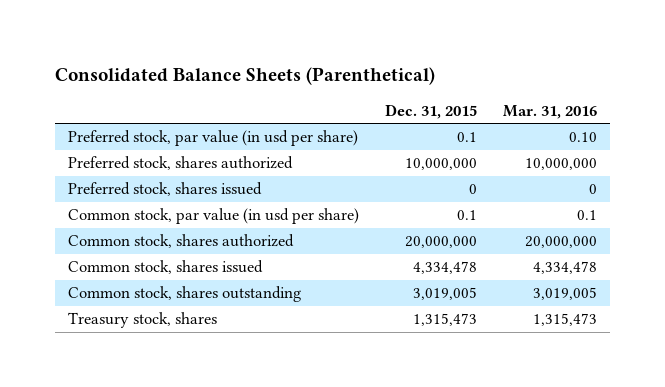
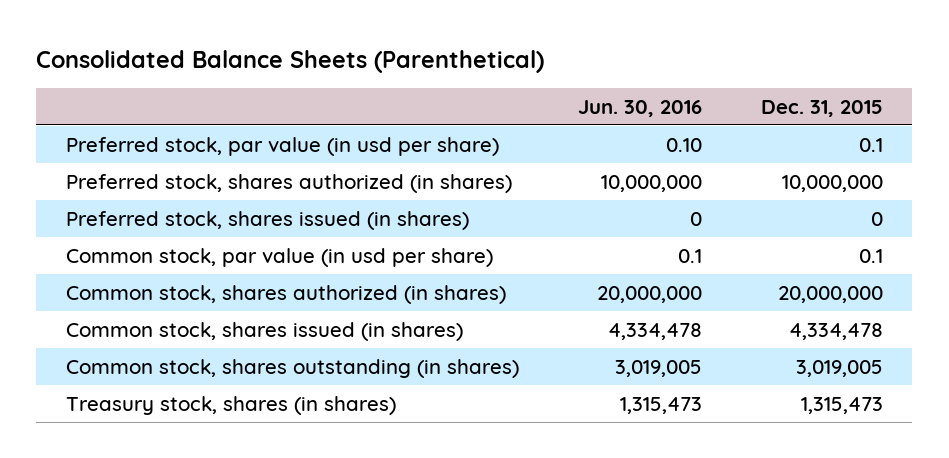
[502,104,597,119] Mar. 31, 2016 -> none
none -> [577,99,702,117] Jun. 30, 2016
[68,156,294,171] Preferred stock, shares authorized -> [65,173,512,193] Preferred stock, shares authorized (in shares)
[68,182,263,197] Preferred stock, shares issued -> [65,210,469,230] Preferred stock, shares issued (in shares)
[68,234,295,249] Common stock, shares authorized -> [65,284,506,304] Common stock, shares authorized (in shares)
[68,260,264,275] Common stock, shares issued -> [65,321,463,341] Common stock, shares issued (in shares)
[68,286,302,303] Common stock, shares outstanding -> [65,358,519,378] Common stock, shares outstanding (in shares)
[68,312,218,329] Treasury stock, shares -> [65,395,396,415] Treasury stock, shares (in shares)

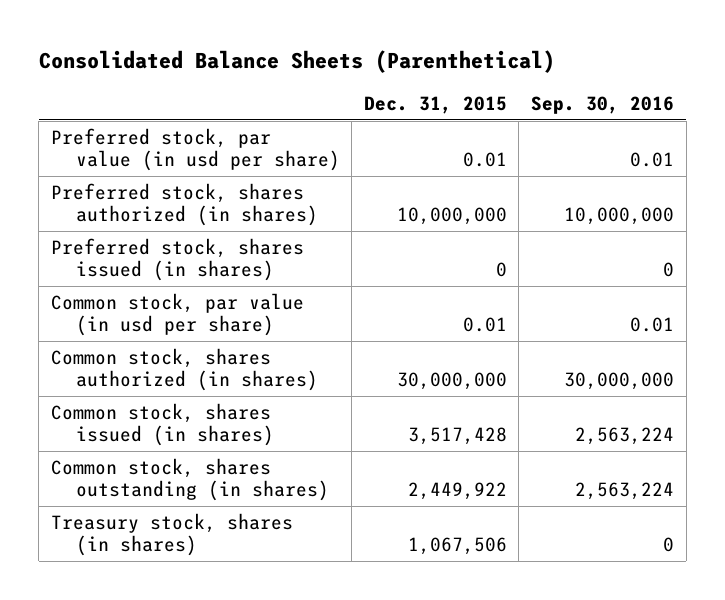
[577,99,702,117] Jun. 30, 2016 -> none
none -> [531,95,675,114] Sep. 30, 2016
[858,137,883,152] 0.1 -> [462,151,507,167] 0.01
[858,248,883,263] 0.1 -> [462,316,507,332] 0.01
[777,285,883,303] 20,000,000 -> [396,371,507,390] 30,000,000
[788,322,883,340] 4,334,478 -> [407,426,507,445] 3,517,428
[795,359,883,377] 3,019,005 -> [407,481,507,500] 2,449,922
[800,396,883,414] 1,315,473 -> [407,536,507,555] 1,067,506

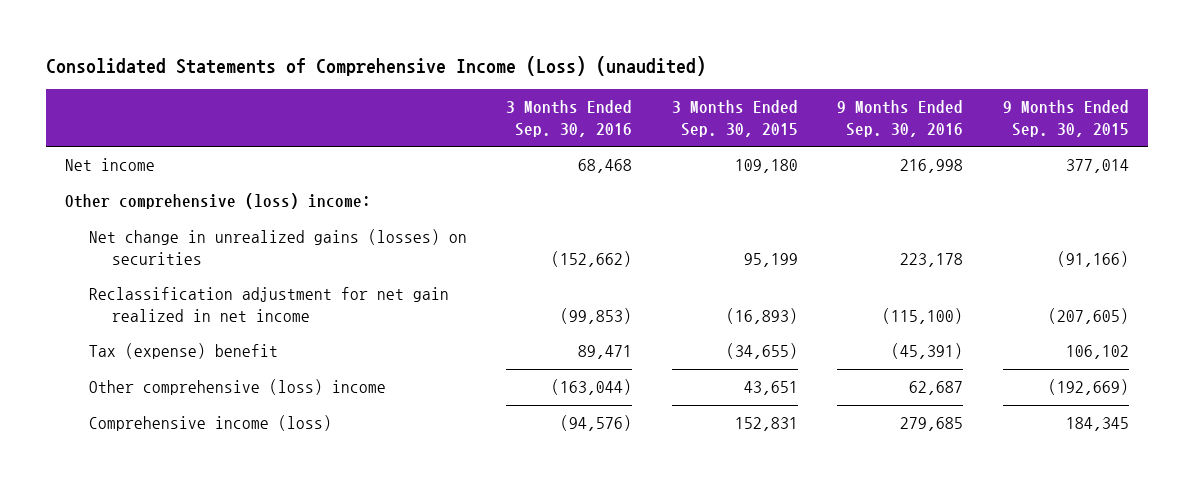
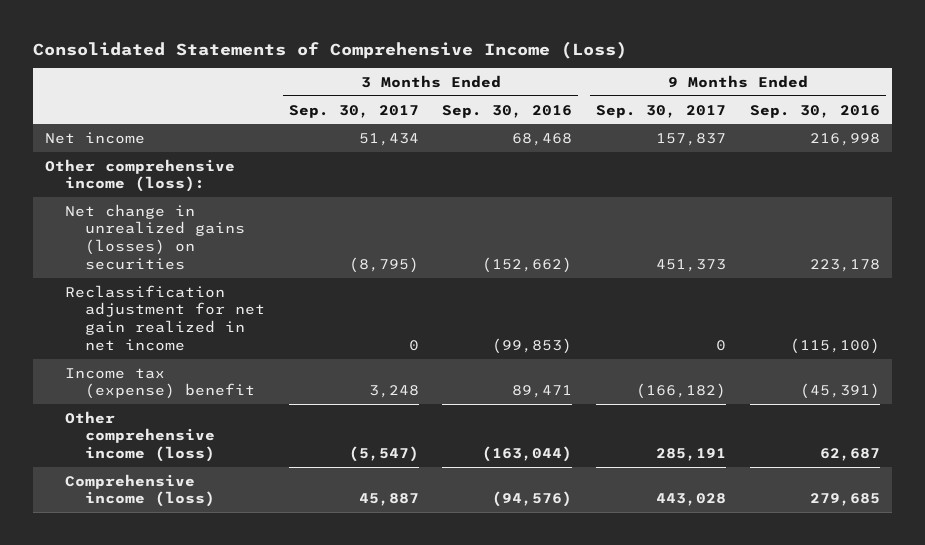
[45,56,706,77] Consolidated Statements of Comprehensive Income (Loss) (unaudited) -> [33,40,628,59] Consolidated Statements of Comprehensive Income (Loss)
[671,100,798,138] 3 Months Ended Sep. 30, 2015 -> none
[1002,100,1129,138] 9 Months Ended Sep. 30, 2015 -> none
none -> [288,104,419,118] Sep. 30, 2017
none -> [596,104,727,118] Sep. 30, 2017
[65,193,372,210] Other comprehensive (loss) income: -> [44,158,235,193] Other comprehensive income (loss):
[88,343,278,360] Tax (expense) benefit -> [65,367,256,400] Income tax (expense) benefit
[88,379,386,396] Other comprehensive (loss) income -> [65,410,216,463] Other comprehensive income (loss)

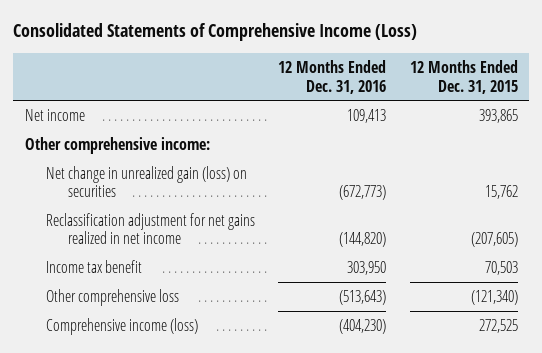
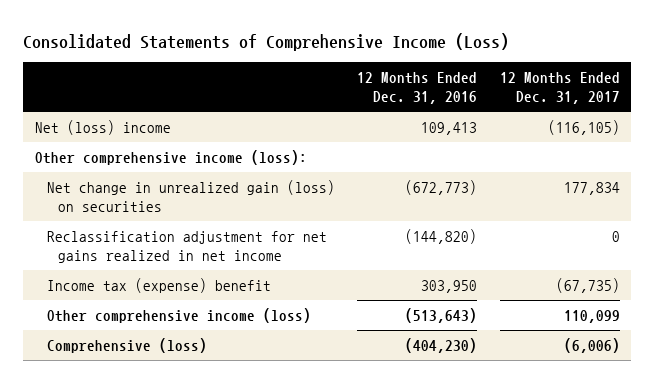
[409,60,518,94] 12 Months Ended Dec. 31, 2015 -> none
none -> [499,71,620,105] 12 Months Ended Dec. 31, 2017
[24,109,85,122] Net income -> [34,119,171,135] Net (loss) income
[24,137,210,155] Other comprehensive income: -> [34,149,307,165] Other comprehensive income (loss):
[46,260,143,274] Income tax benefit -> [46,277,271,293] Income tax (expense) benefit
[46,289,180,307] Other comprehensive loss -> [46,307,311,323] Other comprehensive income (loss)
[46,318,199,336] Comprehensive income (loss) -> [46,337,207,353] Comprehensive (loss)

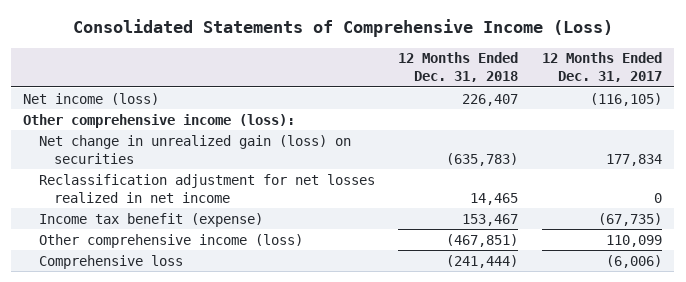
[357,71,478,105] 12 Months Ended Dec. 31, 2016 -> none
none -> [398,52,519,83] 12 Months Ended Dec. 31, 2018
[34,119,171,135] Net (loss) income -> [23,92,160,105] Net income (loss)
[46,230,327,264] Reclassification adjustment for net gains realized in net income -> [38,173,375,203] Reclassification adjustment for net losses realized in net income
[46,277,271,293] Income tax (expense) benefit -> [38,212,263,227] Income tax benefit (expense)
[46,337,207,353] Comprehensive (loss) -> [38,254,183,269] Comprehensive loss

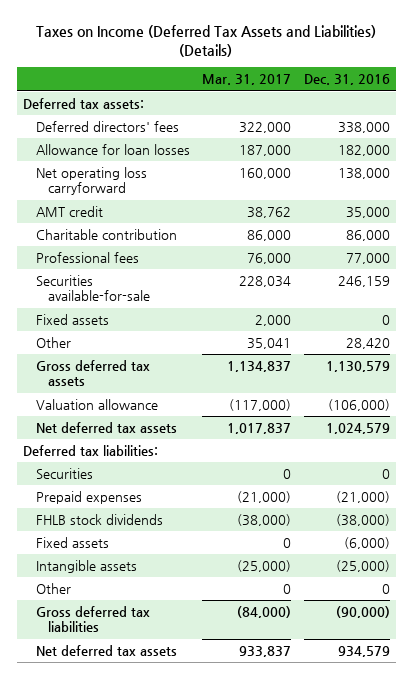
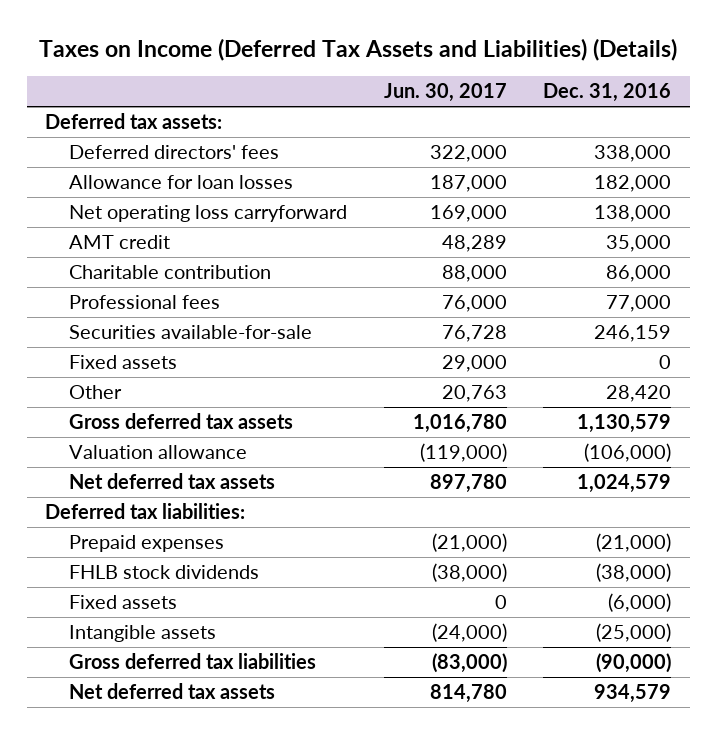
[202,74,292,86] Mar. 31, 2017 -> none
none -> [383,83,507,103] Jun. 30, 2017
[35,468,93,480] Securities -> none
[35,583,71,595] Other -> none

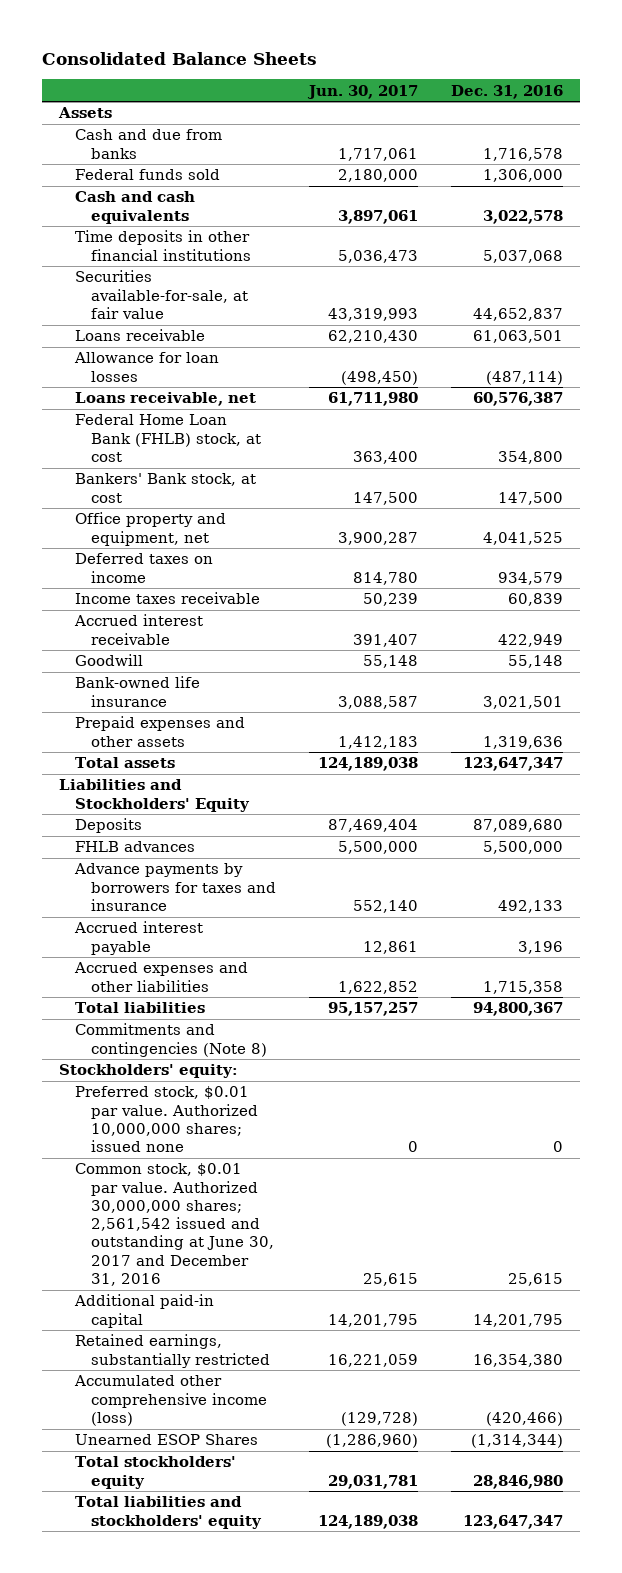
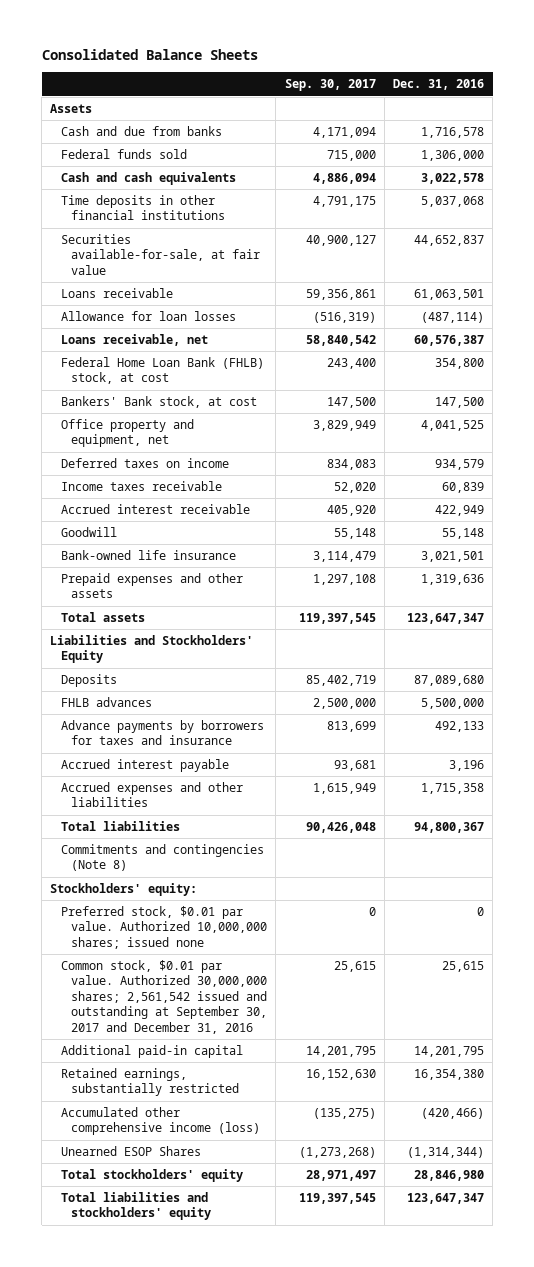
[307,84,419,99] Jun. 30, 2017 -> none
none -> [284,79,376,92] Sep. 30, 2017
[74,1163,275,1286] Common stock, $0.01 par value. Authorized 30,000,000 shares; 2,561,542 issued and outstanding at June 30, 2017 and December 31, 2016 -> [60,960,268,1034] Common stock, $0.01 par value. Authorized 30,000,000 shares; 2,561,542 issued and outstanding at September 30, 2017 and December 31, 2016

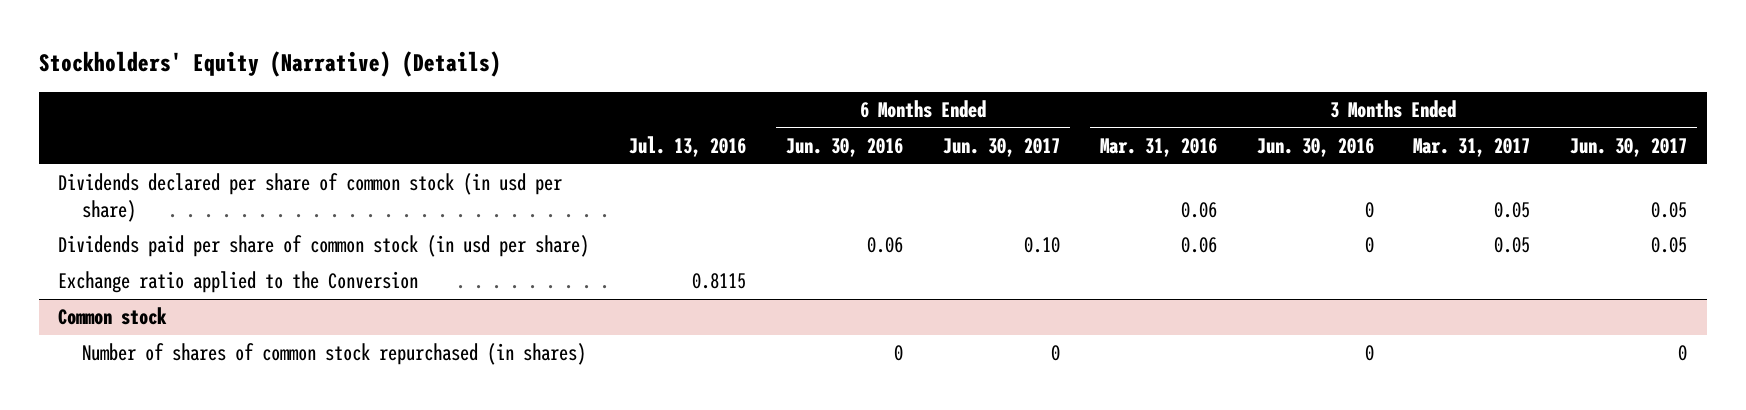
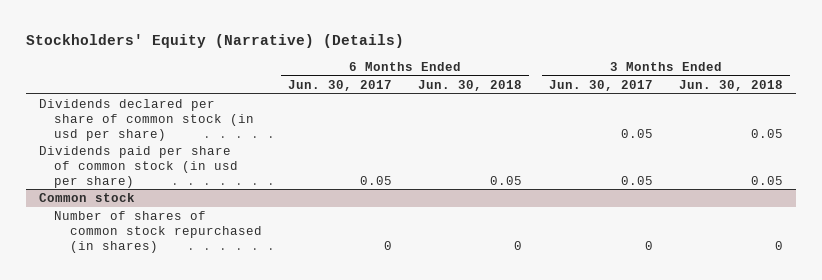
[629,136,747,158] Jul. 13, 2016 -> none
[786,138,904,158] Jun. 30, 2016 -> none
[1099,138,1217,158] Mar. 31, 2016 -> none
[1256,138,1374,158] Jun. 30, 2016 -> none
[1413,138,1531,158] Mar. 31, 2017 -> none
none -> [418,79,523,91] Jun. 30, 2018
none -> [679,79,784,91] Jun. 30, 2018
[58,271,419,294] Exchange ratio applied to the Conversion -> none
[1023,237,1060,254] 0.10 -> [359,175,392,185] 0.05

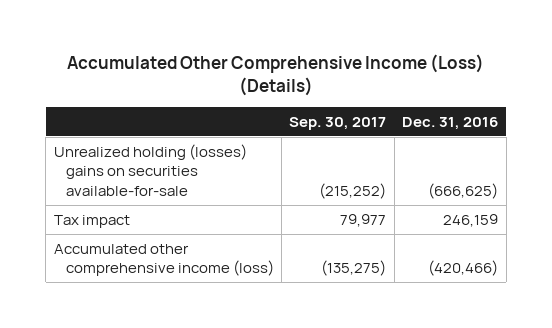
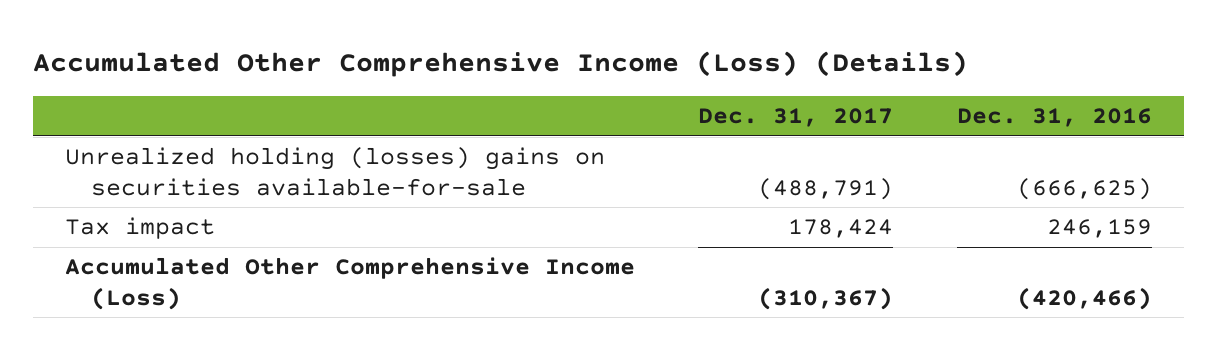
[289,116,387,130] Sep. 30, 2017 -> none
none -> [698,108,894,128] Dec. 31, 2017
[53,243,274,277] Accumulated other comprehensive income (loss) -> [64,257,635,310] Accumulated Other Comprehensive Income (Loss)

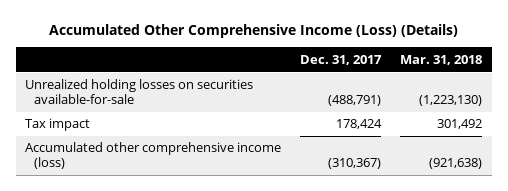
[956,108,1152,128] Dec. 31, 2016 -> none
none -> [400,54,483,65] Mar. 31, 2018
[64,147,605,196] Unrealized holding (losses) gains on securities available-for-sale -> [25,79,254,105] Unrealized holding losses on securities available-for-sale
[64,257,635,310] Accumulated Other Comprehensive Income (Loss) -> [25,142,282,170] Accumulated other comprehensive income (loss)

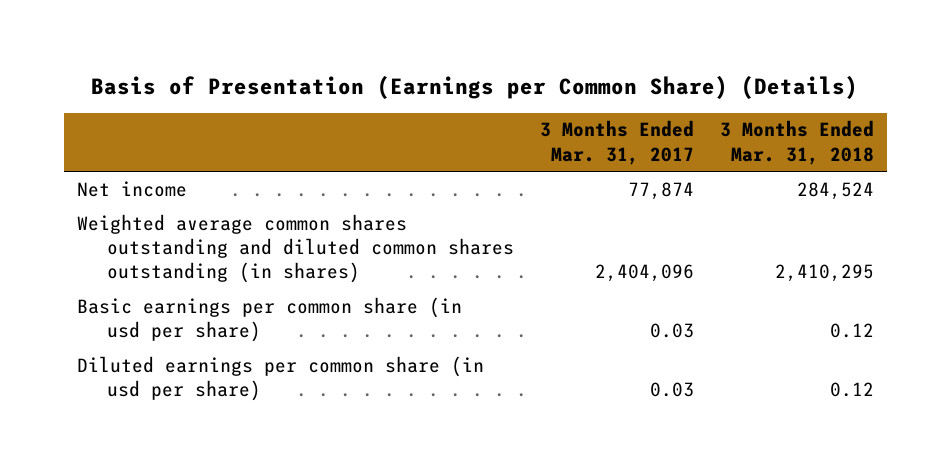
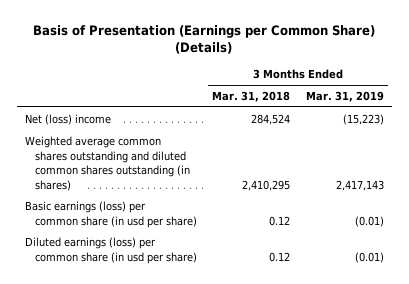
[539,120,694,165] 3 Months Ended Mar. 31, 2017 -> none
none -> [305,91,384,103] Mar. 31, 2019
[77,180,188,197] Net income -> [25,113,112,125] Net (loss) income
[77,296,463,343] Basic earnings per common share (in usd per share) -> [25,200,197,228] Basic earnings (loss) per common share (in usd per share)
[77,355,485,402] Diluted earnings per common share (in usd per share) -> [25,236,197,264] Diluted earnings (loss) per common share (in usd per share)

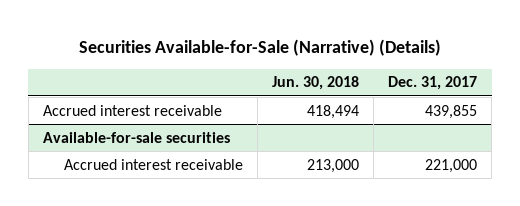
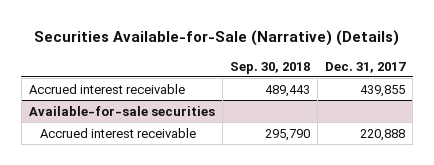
[271,76,359,91] Jun. 30, 2018 -> none
none -> [230,61,311,74] Sep. 30, 2018
[425,158,478,173] 221,000 -> [360,128,406,141] 220,888

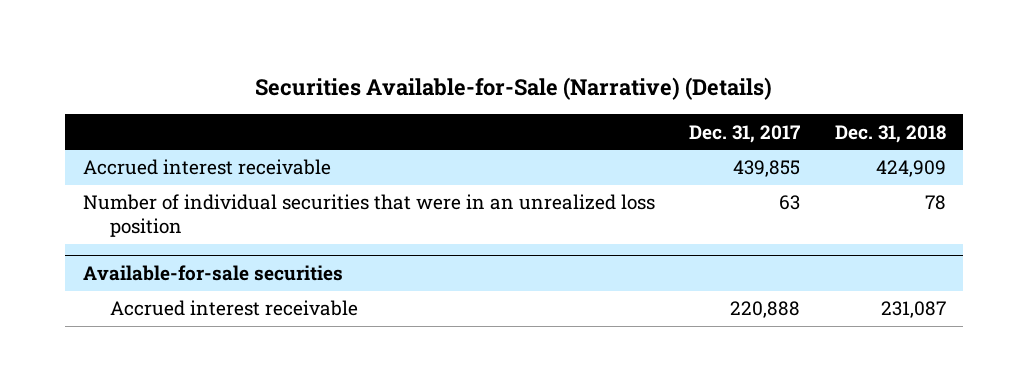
[230,61,311,74] Sep. 30, 2018 -> none
none -> [834,124,946,143] Dec. 31, 2018
none -> [82,194,655,238] Number of individual securities that were in an unrealized loss position

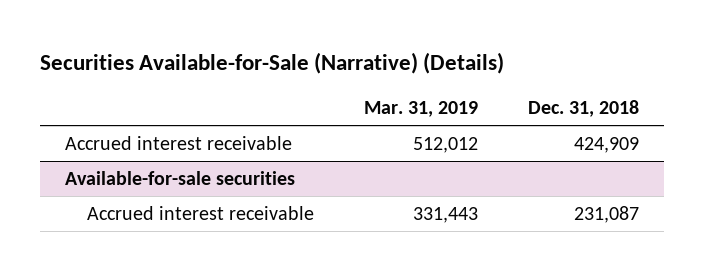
[689,124,801,143] Dec. 31, 2017 -> none
none -> [363,100,478,117] Mar. 31, 2019
[82,194,655,238] Number of individual securities that were in an unrealized loss position -> none

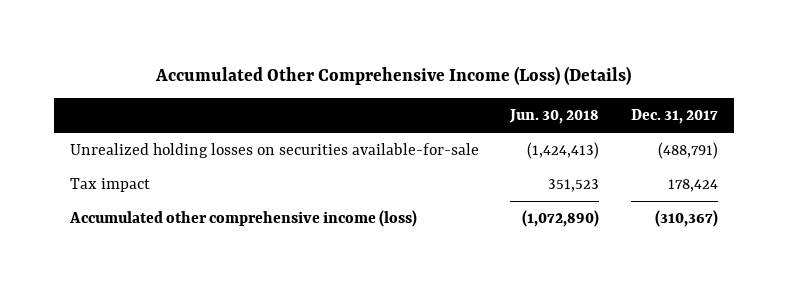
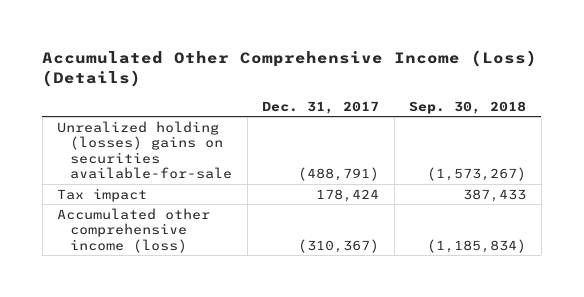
[509,109,600,125] Jun. 30, 2018 -> none
none -> [409,100,527,114] Sep. 30, 2018
[69,143,479,159] Unrealized holding losses on securities available-for-sale -> [57,120,233,180] Unrealized holding (losses) gains on securities available-for-sale

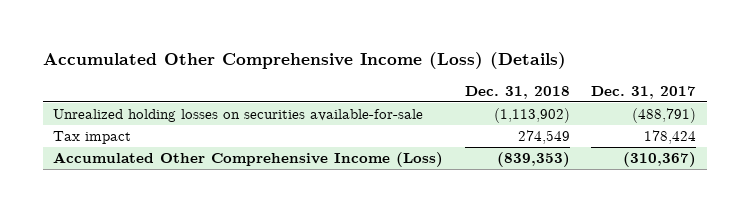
[409,100,527,114] Sep. 30, 2018 -> none
none -> [464,85,570,99] Dec. 31, 2018
[57,120,233,180] Unrealized holding (losses) gains on securities available-for-sale -> [53,108,424,122] Unrealized holding losses on securities available-for-sale
[57,207,211,253] Accumulated other comprehensive income (loss) -> [53,151,444,167] Accumulated Other Comprehensive Income (Loss)

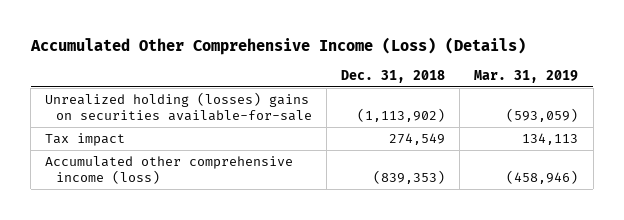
[591,85,697,99] Dec. 31, 2017 -> none
none -> [474,69,579,83] Mar. 31, 2019
[53,108,424,122] Unrealized holding losses on securities available-for-sale -> [45,91,313,122] Unrealized holding (losses) gains on securities available-for-sale
[53,151,444,167] Accumulated Other Comprehensive Income (Loss) -> [45,155,294,185] Accumulated other comprehensive income (loss)

